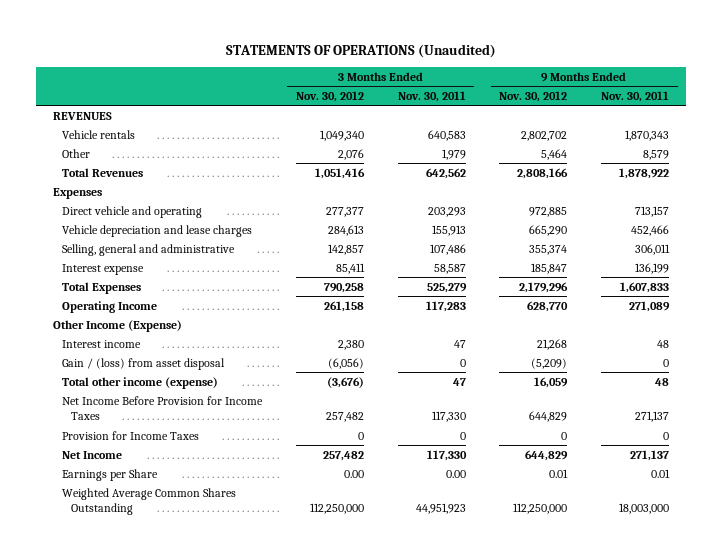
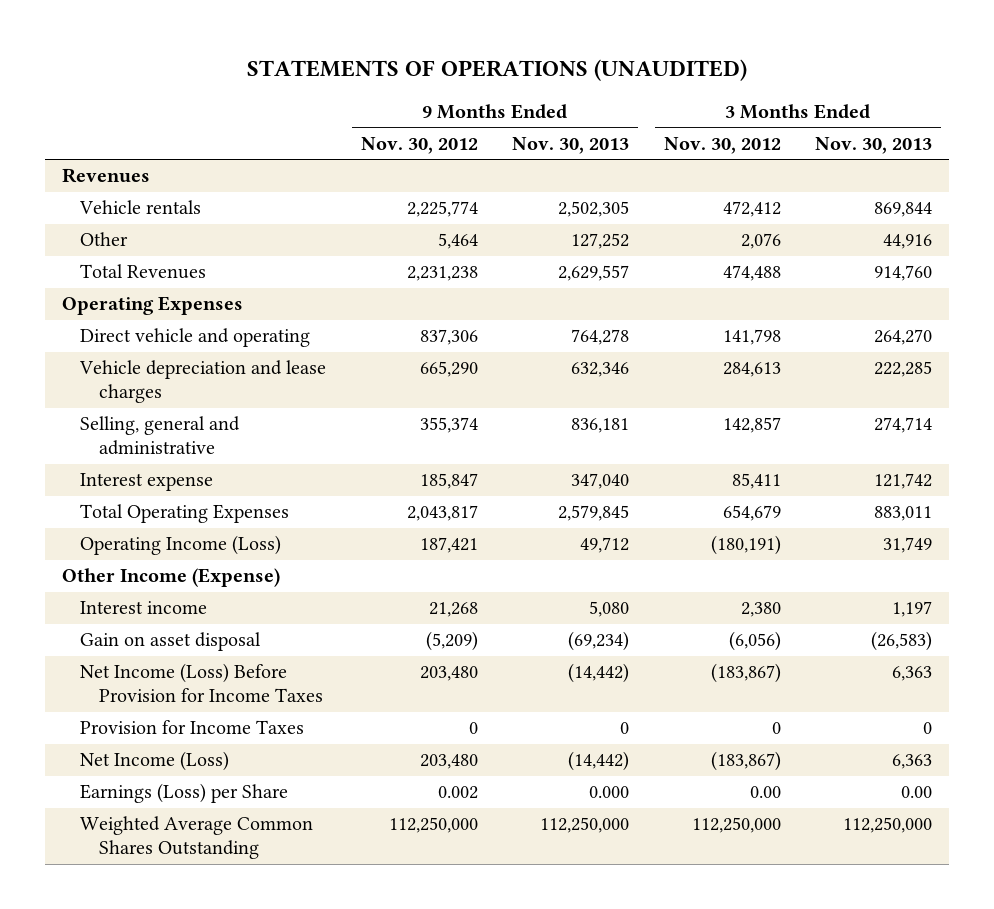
[226,43,497,58] STATEMENTS OF OPERATIONS (Unaudited) -> [246,58,747,81] STATEMENTS OF OPERATIONS (UNAUDITED)
[397,90,466,102] Nov. 30, 2011 -> none
[601,90,670,102] Nov. 30, 2011 -> none
none -> [512,136,630,154] Nov. 30, 2013
none -> [814,136,932,154] Nov. 30, 2013
[53,111,113,120] REVENUES -> [61,168,150,184] Revenues
[319,129,364,141] 1,049,340 -> [722,201,781,218] 472,412
[521,130,568,141] 2,802,702 -> [406,201,478,218] 2,225,774
[314,167,365,179] 1,051,416 -> [722,265,781,282] 474,488
[517,167,569,179] 2,808,166 -> [406,266,478,282] 2,231,238
[53,187,103,199] Expenses -> [61,296,243,316] Operating Expenses
[325,206,364,217] 277,377 -> [722,329,781,346] 141,798
[529,206,568,217] 972,885 -> [419,329,478,346] 837,306
[62,281,142,294] Total Expenses -> [80,504,290,524] Total Operating Expenses
[323,282,364,293] 790,258 -> [722,505,781,522] 654,679
[519,281,569,293] 2,179,296 -> [406,505,478,522] 2,043,817
[62,300,158,313] Operating Income -> [80,535,282,556] Operating Income (Loss)
[323,300,364,312] 261,158 -> [710,535,781,556] (180,191)
[527,300,569,312] 628,770 -> [419,537,478,554] 187,421
[62,376,219,389] Total other income (expense) -> none
[62,357,226,370] Gain / (loss) from asset disposal -> [80,632,262,652] Gain on asset disposal
[62,395,264,421] Net Income Before Provision for Income Taxes -> [80,663,323,703] Net Income (Loss) Before Provision for Income Taxes
[325,412,364,423] 257,482 -> [710,663,781,684] (183,867)
[529,411,568,423] 644,829 -> [419,666,478,682] 203,480
[62,450,123,459] Net Income -> [80,751,230,772] Net Income (Loss)
[322,450,364,461] 257,482 -> [710,751,781,772] (183,867)
[525,449,569,461] 644,829 -> [419,754,478,770] 203,480
[62,468,159,481] Earnings per Share -> [80,783,289,804] Earnings (Loss) per Share
[549,468,569,478] 0.01 -> [437,786,478,800] 0.002

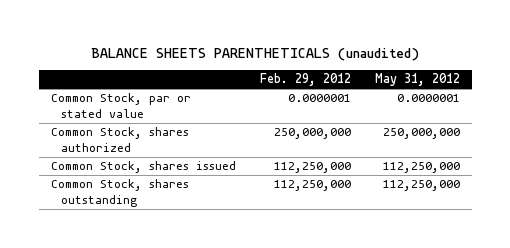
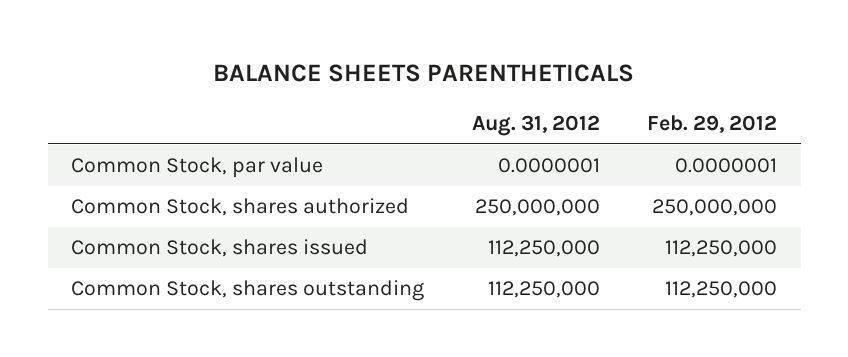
[91,47,420,61] BALANCE SHEETS PARENTHETICALS (unaudited) -> [213,64,635,83] BALANCE SHEETS PARENTHETICALS
[374,73,460,87] May 31, 2012 -> none
none -> [471,114,600,136] Aug. 31, 2012
[50,93,191,118] Common Stock, par or stated value -> [71,157,324,179] Common Stock, par value

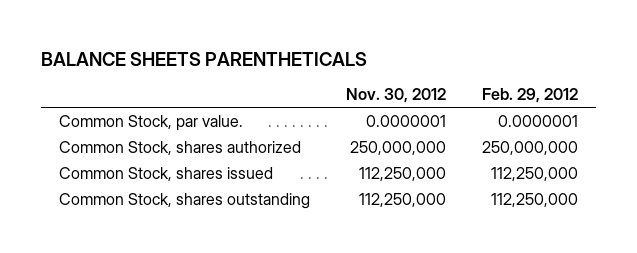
[471,114,600,136] Aug. 31, 2012 -> none
none -> [346,88,447,104] Nov. 30, 2012
[71,157,324,179] Common Stock, par value -> [58,114,243,131] Common Stock, par value.

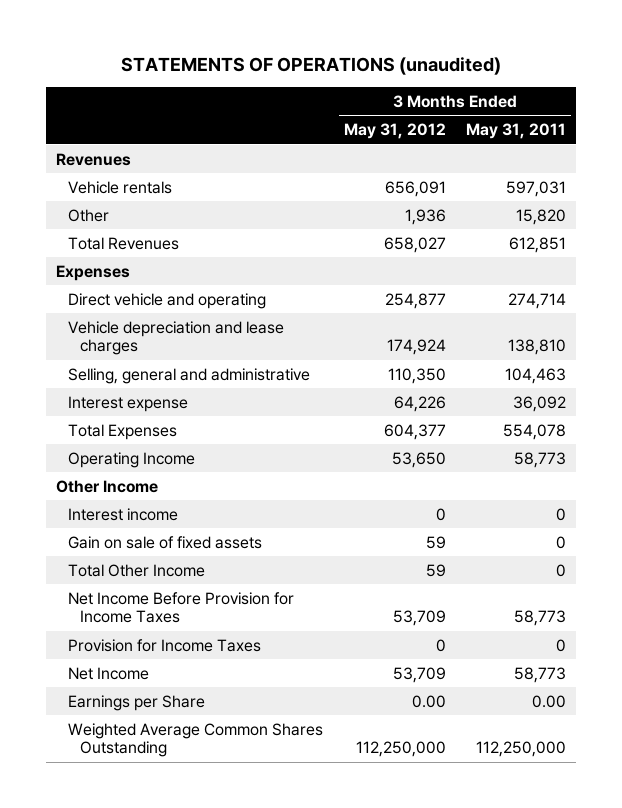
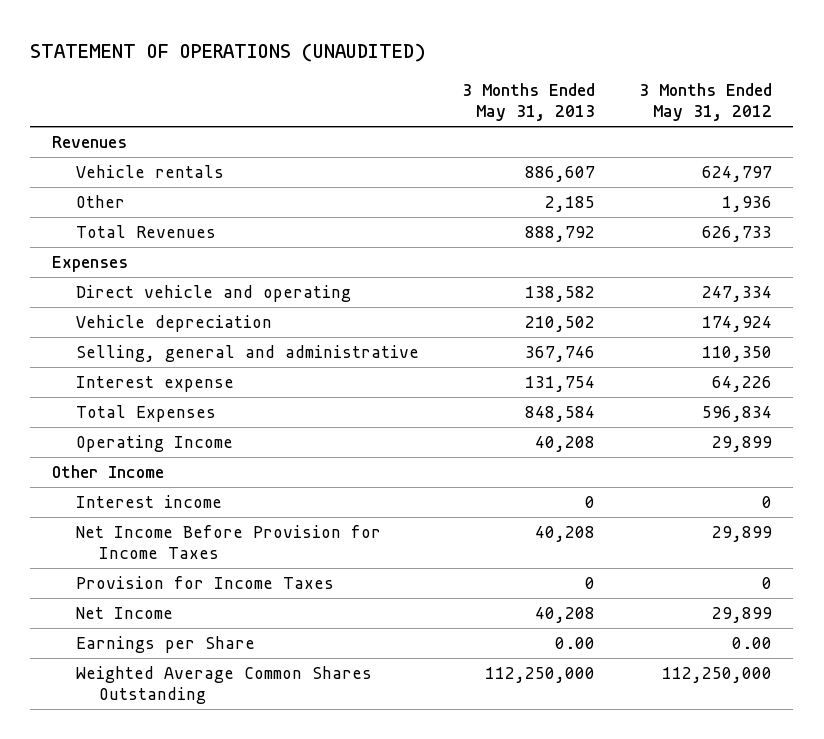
[121,56,502,75] STATEMENTS OF OPERATIONS (unaudited) -> [30,42,427,62] STATEMENT OF OPERATIONS (UNAUDITED)
[466,122,567,139] May 31, 2011 -> none
none -> [462,83,596,122] 3 Months Ended May 31, 2013
[384,180,446,197] 656,091 -> [701,166,772,183] 624,797
[383,236,446,253] 658,027 -> [701,226,772,243] 626,733
[384,292,446,309] 254,877 -> [701,286,772,303] 247,334
[68,320,285,356] Vehicle depreciation and lease charges -> [75,315,272,333] Vehicle depreciation
[383,423,446,440] 604,377 -> [701,406,772,423] 596,834
[391,451,446,468] 53,650 -> [711,436,772,453] 29,899
[68,535,263,549] Gain on sale of fixed assets -> none
[68,563,206,577] Total Other Income -> none
[392,610,446,627] 53,709 -> [711,526,772,543] 29,899
[392,666,446,683] 53,709 -> [711,607,772,624] 29,899

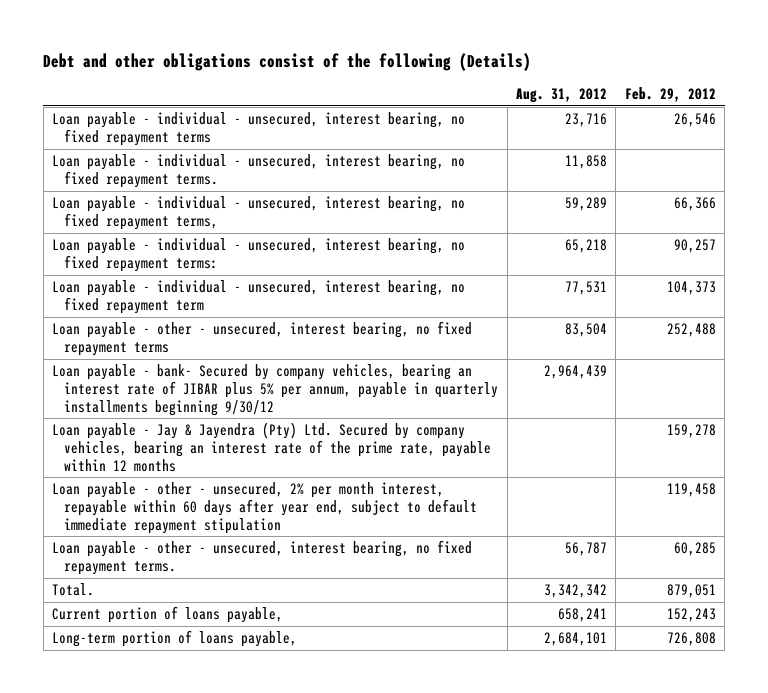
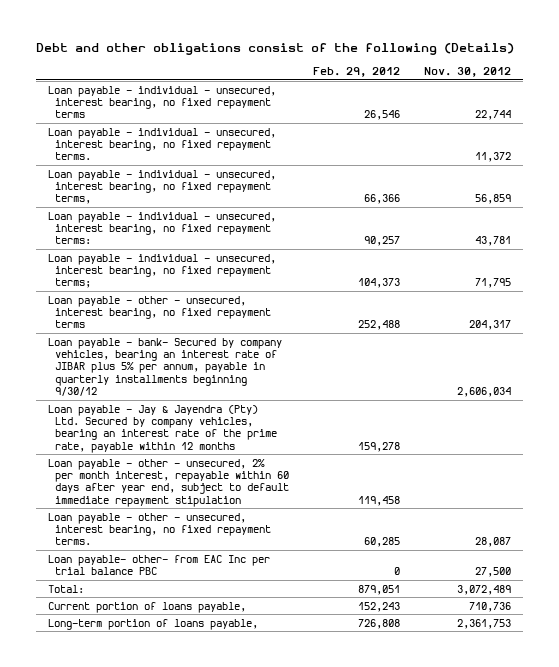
[516,87,608,103] Aug. 31, 2012 -> none
none -> [424,67,512,78] Nov. 30, 2012
[52,280,466,314] Loan payable - individual - unsecured, interest bearing, no fixed repayment term -> [47,253,276,289] Loan payable - individual - unsecured, interest bearing, no fixed repayment terms;
none -> [47,554,270,576] Loan payable- other- from EAC Inc per trial balance PBC
[52,583,95,597] Total. -> [47,584,84,593] Total:

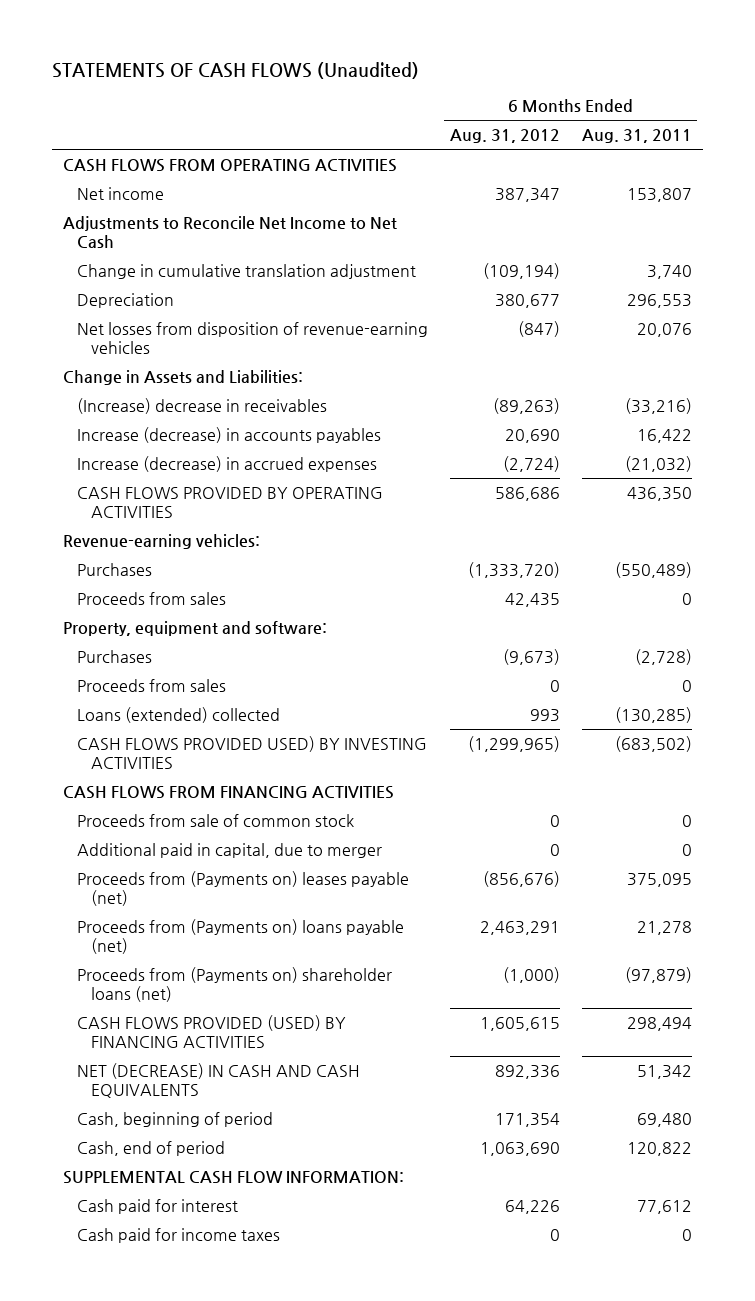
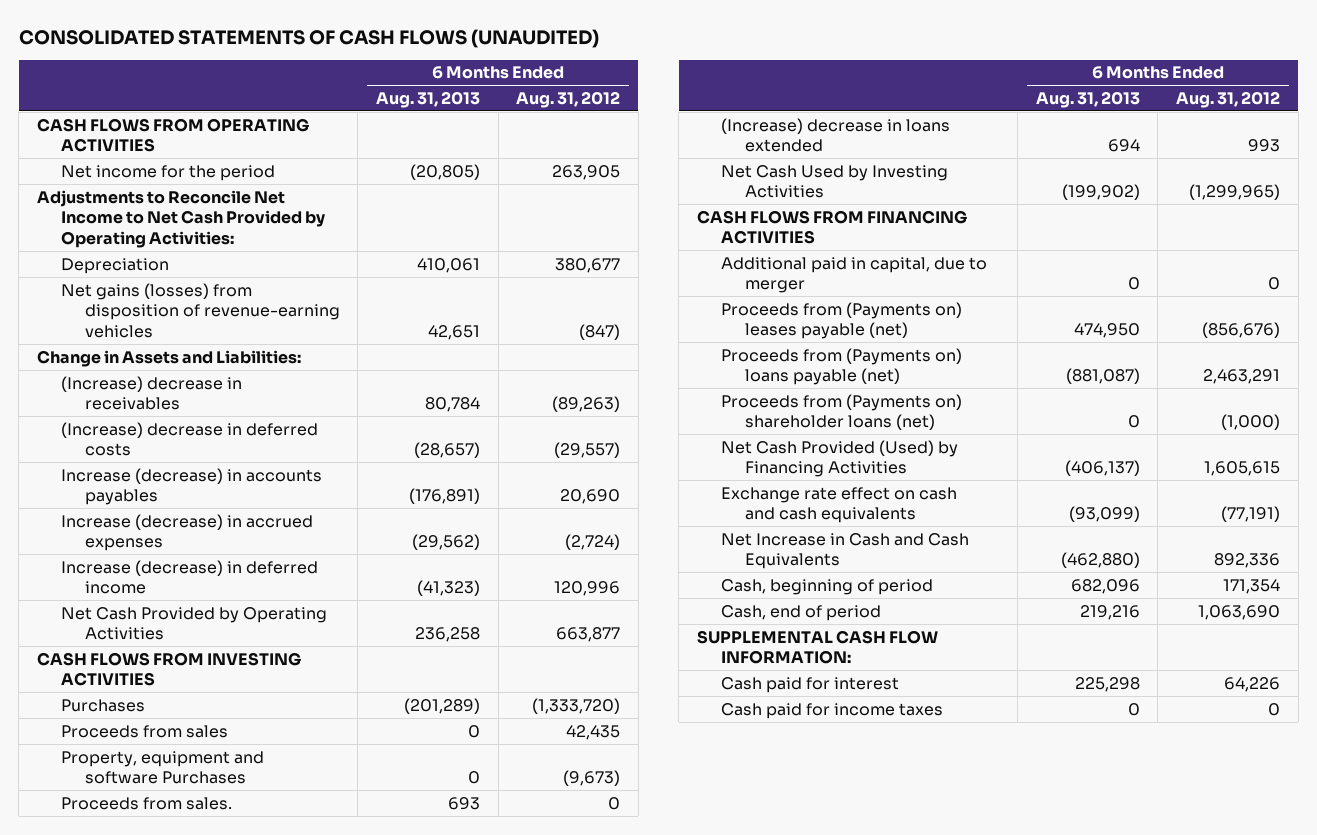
[51,61,419,79] STATEMENTS OF CASH FLOWS (Unaudited) -> [18,28,599,48] CONSOLIDATED STATEMENTS OF CASH FLOWS (UNAUDITED)
[581,129,692,144] Aug. 31, 2011 -> none
none -> [375,90,480,108] Aug. 31, 2013
[76,263,416,279] Change in cumulative translation adjustment -> none
[76,186,164,200] Net income -> [60,164,275,181] Net income for the period
[494,187,560,202] 387,347 -> [552,164,621,180] 263,905
[62,215,397,249] Adjustments to Reconcile Net Income to Net Cash -> [36,189,325,249] Adjustments to Reconcile Net Income to Net Cash Provided by Operating Activities:
[76,321,428,355] Net losses from disposition of revenue-earning vehicles -> [60,282,340,339] Net gains (losses) from disposition of revenue-earning vehicles
none -> [60,421,318,457] (Increase) decrease in deferred costs
[62,533,260,549] Revenue-earning vehicles: -> none
none -> [60,559,318,595] Increase (decrease) in deferred income
[76,486,383,519] CASH FLOWS PROVIDED BY OPERATING ACTIVITIES -> [60,606,327,641] Net Cash Provided by Operating Activities
[494,486,560,501] 586,686 -> [556,627,621,643] 663,877
none -> [36,651,301,687] CASH FLOWS FROM INVESTING ACTIVITIES
[62,620,327,636] Property, equipment and software: -> none
[76,649,152,663] Purchases -> [60,750,264,785] Property, equipment and software Purchases
[76,678,226,692] Proceeds from sales -> [60,796,232,810] Proceeds from sales.
[76,706,280,723] Loans (extended) collected -> [720,117,950,153] (Increase) decrease in loans extended
[76,735,427,770] CASH FLOWS PROVIDED USED) BY INVESTING ACTIVITIES -> [720,164,948,199] Net Cash Used by Investing Activities
[76,813,354,827] Proceeds from sale of common stock -> none
[76,1014,346,1049] CASH FLOWS PROVIDED (USED) BY FINANCING ACTIVITIES -> [720,439,958,478] Net Cash Provided (Used) by Financing Activities
none -> [720,486,957,524] Exchange rate effect on cash and cash equivalents
[76,1062,360,1099] NET (DECREASE) IN CASH AND CASH EQUIVALENTS -> [720,532,969,570] Net Increase in Cash and Cash Equivalents

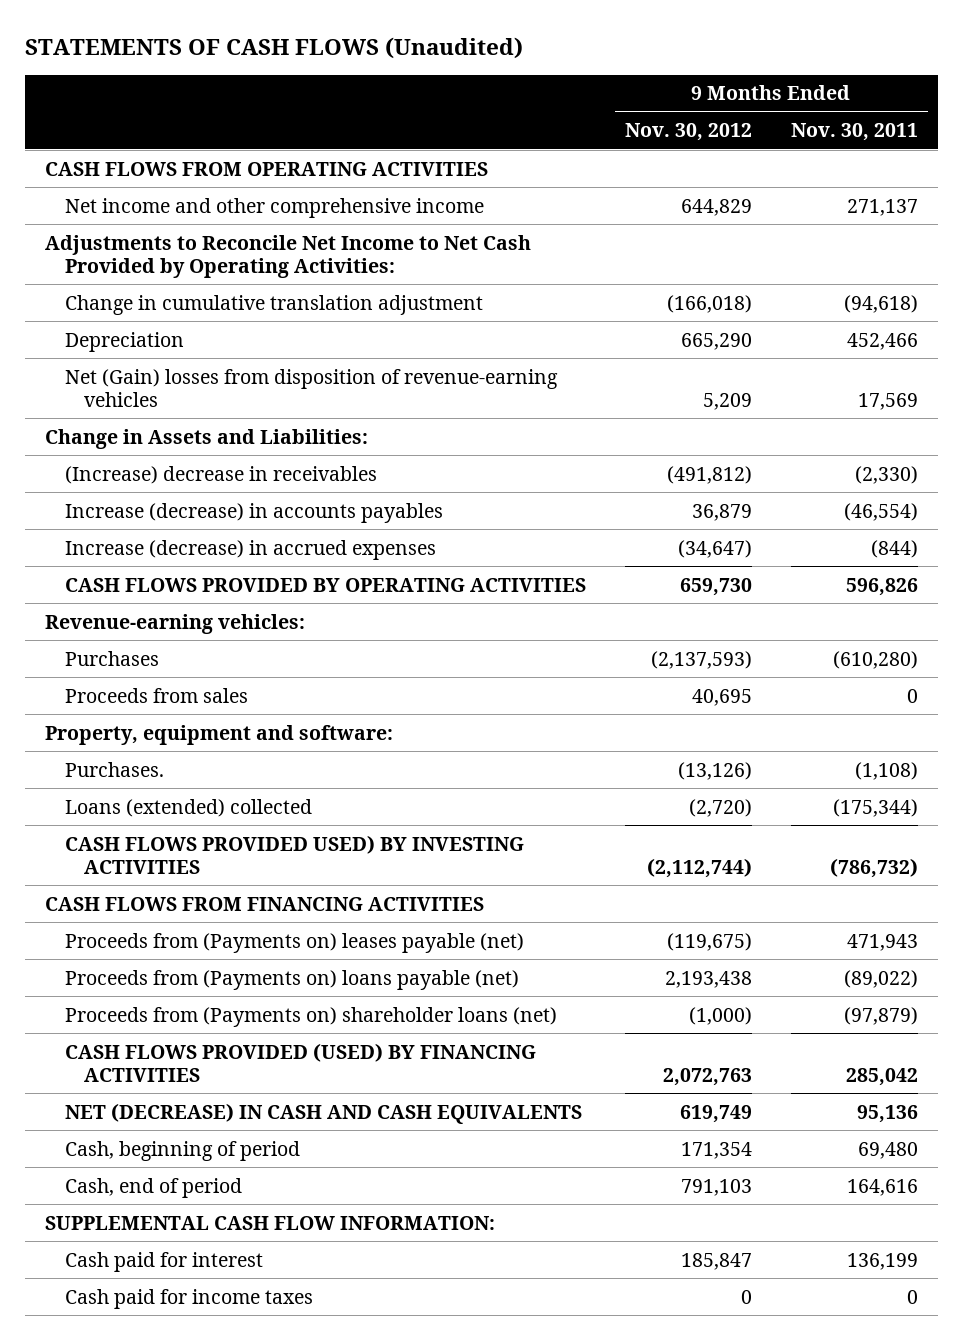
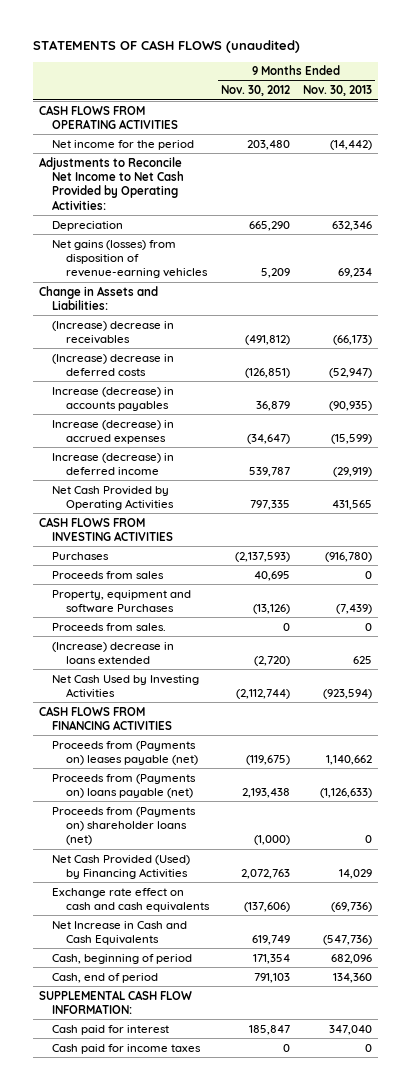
[24,37,523,60] STATEMENTS OF CASH FLOWS (Unaudited) -> [32,40,300,54] STATEMENTS OF CASH FLOWS (unaudited)
[791,123,919,142] Nov. 30, 2011 -> none
none -> [302,85,372,97] Nov. 30, 2013
[64,197,484,218] Net income and other comprehensive income -> [52,139,195,150] Net income for the period
[680,198,752,216] 644,829 -> [247,139,291,150] 203,480
[64,294,483,315] Change in cumulative translation adjustment -> none
[64,368,558,407] Net (Gain) losses from disposition of revenue-earning vehicles -> [52,239,209,279] Net gains (losses) from disposition of revenue-earning vehicles
none -> [52,353,175,376] (Increase) decrease in deferred costs
[44,613,305,634] Revenue-earning vehicles: -> none
none -> [52,452,175,475] Increase (decrease) in deferred income
[64,577,586,592] CASH FLOWS PROVIDED BY OPERATING ACTIVITIES -> [52,485,175,510] Net Cash Provided by Operating Activities
[679,577,752,596] 659,730 -> [250,499,291,510] 797,335
none -> [38,516,174,541] CASH FLOWS FROM INVESTING ACTIVITIES
[44,724,393,745] Property, equipment and software: -> none
[64,761,164,777] Purchases. -> [52,589,192,613] Property, equipment and software Purchases
none -> [52,622,167,631] Proceeds from sales.
[64,798,312,817] Loans (extended) collected -> [52,641,175,664] (Increase) decrease in loans extended
[64,834,524,874] CASH FLOWS PROVIDED USED) BY INVESTING ACTIVITIES -> [52,674,200,698] Net Cash Used by Investing Activities
[64,1042,536,1082] CASH FLOWS PROVIDED (USED) BY FINANCING ACTIVITIES -> [52,854,191,879] Net Cash Provided (Used) by Financing Activities
none -> [52,887,211,912] Exchange rate effect on cash and cash equivalents
[64,1102,582,1124] NET (DECREASE) IN CASH AND CASH EQUIVALENTS -> [52,920,188,945] Net Increase in Cash and Cash Equivalents

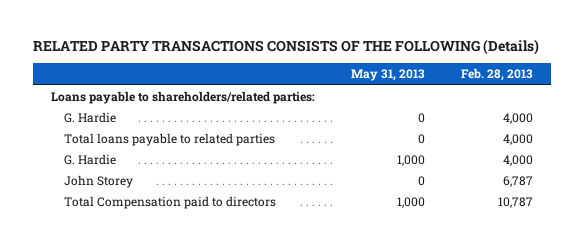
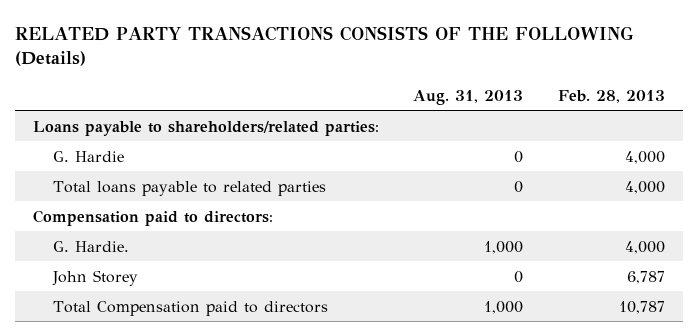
[350,69,425,82] May 31, 2013 -> none
none -> [413,89,524,105] Aug. 31, 2013
none -> [32,209,273,226] Compensation paid to directors:
[63,153,116,165] G. Hardie -> [52,240,129,252] G. Hardie.

